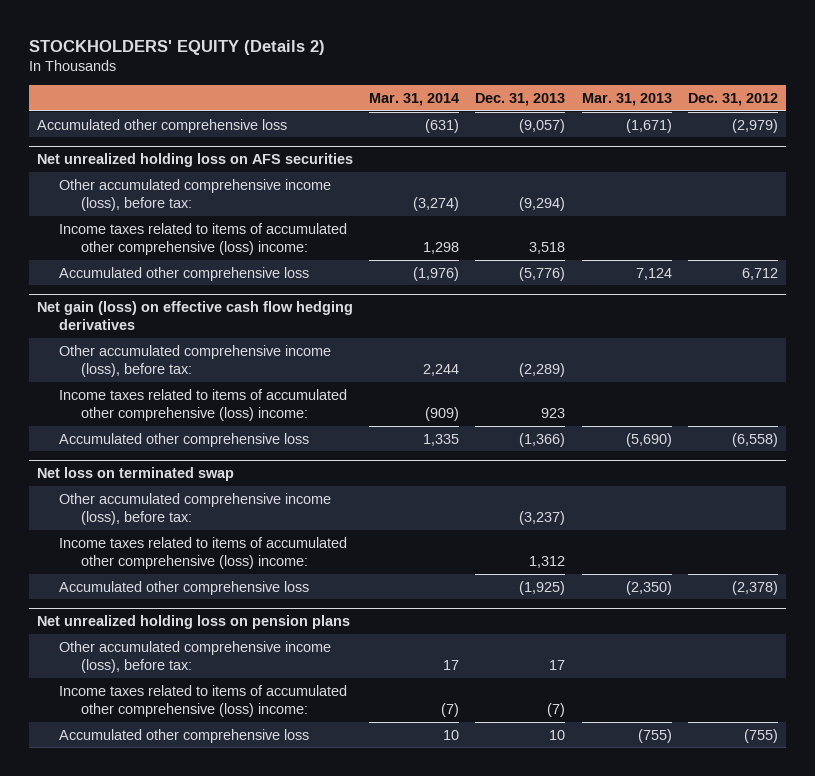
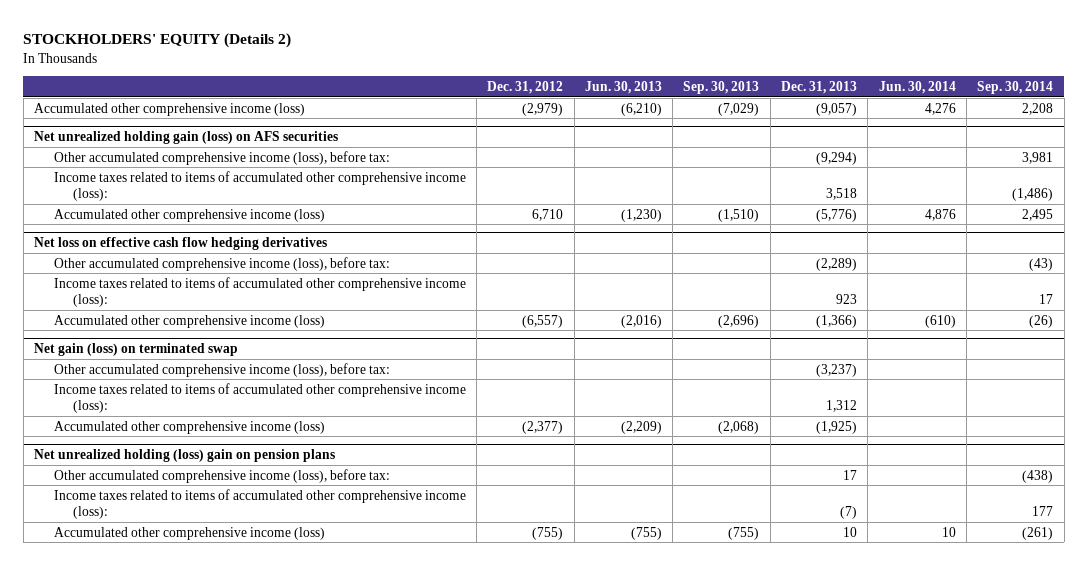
[369,92,460,106] Mar. 31, 2014 -> none
[581,92,672,106] Mar. 31, 2013 -> none
none -> [584,80,662,94] Jun. 30, 2013
none -> [683,80,760,94] Sep. 30, 2013
none -> [878,80,956,94] Jun. 30, 2014
none -> [977,80,1054,94] Sep. 30, 2014
[37,118,288,133] Accumulated other comprehensive loss -> [34,102,306,116] Accumulated other comprehensive income (loss)
[37,152,354,167] Net unrealized holding loss on AFS securities -> [34,130,339,144] Net unrealized holding gain (loss) on AFS securities
[59,222,348,256] Income taxes related to items of accumulated other comprehensive (loss) income: -> [53,170,466,201] Income taxes related to items of accumulated other comprehensive income (loss):
[59,266,310,281] Accumulated other comprehensive loss -> [53,208,325,222] Accumulated other comprehensive income (loss)
[741,267,778,280] 6,712 -> [532,208,564,221] 6,710
[37,300,354,331] Net gain (loss) on effective cash flow hedging derivatives -> [34,236,328,250] Net loss on effective cash flow hedging derivatives
[59,388,348,422] Income taxes related to items of accumulated other comprehensive (loss) income: -> [53,276,466,307] Income taxes related to items of accumulated other comprehensive income (loss):
[59,432,310,447] Accumulated other comprehensive loss -> [53,314,325,328] Accumulated other comprehensive income (loss)
[731,432,778,447] (6,558) -> [522,314,564,328] (6,557)
[37,466,235,481] Net loss on terminated swap -> [34,342,239,356] Net gain (loss) on terminated swap
[59,536,348,570] Income taxes related to items of accumulated other comprehensive (loss) income: -> [53,382,466,413] Income taxes related to items of accumulated other comprehensive income (loss):
[59,580,310,595] Accumulated other comprehensive loss -> [53,420,325,434] Accumulated other comprehensive income (loss)
[731,580,778,595] (2,378) -> [522,420,564,434] (2,377)
[37,614,351,629] Net unrealized holding loss on pension plans -> [34,448,336,462] Net unrealized holding (loss) gain on pension plans
[59,684,348,718] Income taxes related to items of accumulated other comprehensive (loss) income: -> [53,488,466,519] Income taxes related to items of accumulated other comprehensive income (loss):
[59,728,310,743] Accumulated other comprehensive loss -> [53,526,325,540] Accumulated other comprehensive income (loss)

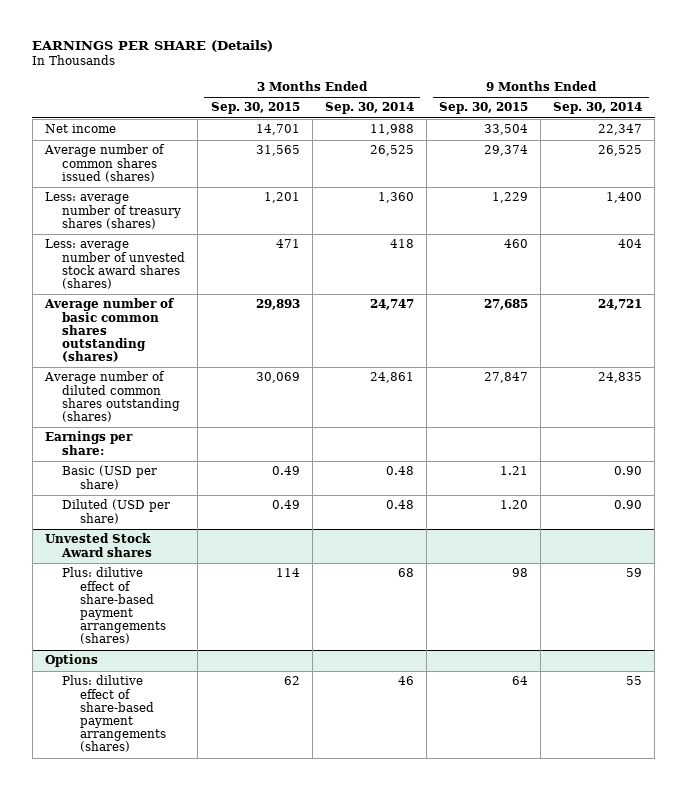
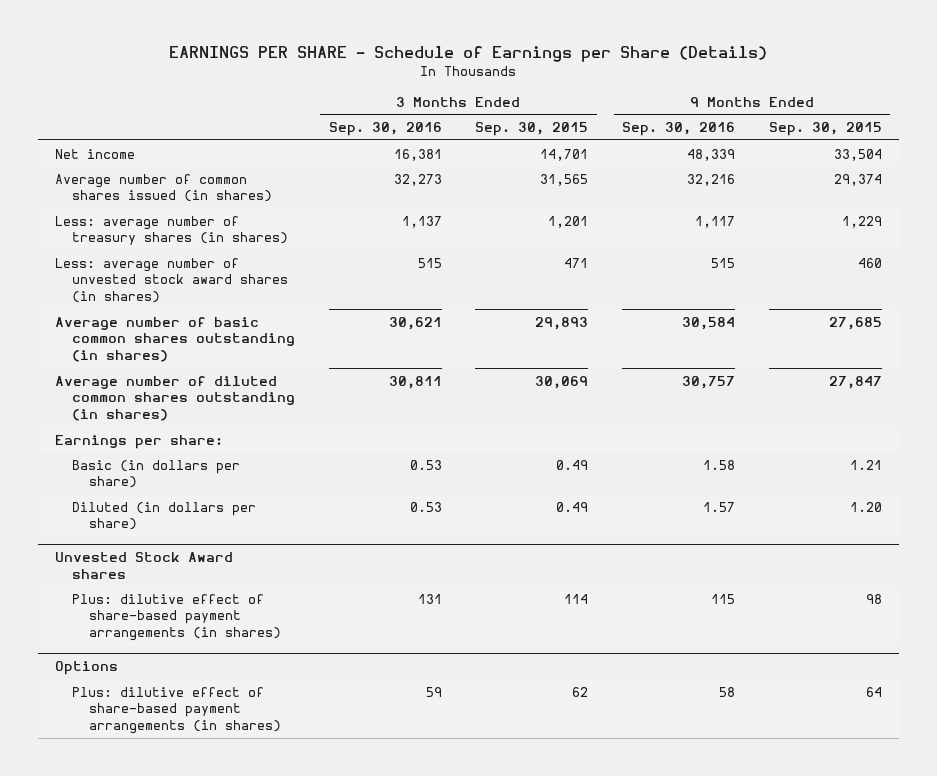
[32,39,274,52] EARNINGS PER SHARE (Details) -> [169,46,768,63] EARNINGS PER SHARE - Schedule of Earnings per Share (Details)
[324,102,414,115] Sep. 30, 2014 -> none
[553,102,643,115] Sep. 30, 2014 -> none
none -> [328,122,442,137] Sep. 30, 2016
none -> [622,122,736,137] Sep. 30, 2016
[43,144,165,182] Average number of common shares issued (shares) -> [54,173,272,203] Average number of common shares issued (in shares)
[44,192,182,229] Less: average number of treasury shares (shares) -> [54,215,288,246] Less: average number of treasury shares (in shares)
[44,239,186,290] Less: average number of unvested stock award shares (shares) -> [54,257,288,304] Less: average number of unvested stock award shares (in shares)
[43,298,174,363] Average number of basic common shares outstanding (shares) -> [54,316,295,363] Average number of basic common shares outstanding (in shares)
[43,371,181,423] Average number of diluted common shares outstanding (shares) -> [54,375,295,422] Average number of diluted common shares outstanding (in shares)
[62,465,158,490] Basic (USD per share) -> [71,459,240,489] Basic (in dollars per share)
[62,499,171,524] Diluted (USD per share) -> [71,501,256,531] Diluted (in dollars per share)
[62,567,166,645] Plus: dilutive effect of share-based payment arrangements (shares) -> [71,593,281,642] Plus: dilutive effect of share-based payment arrangements (in shares)
[62,675,166,753] Plus: dilutive effect of share-based payment arrangements (shares) -> [71,686,281,735] Plus: dilutive effect of share-based payment arrangements (in shares)

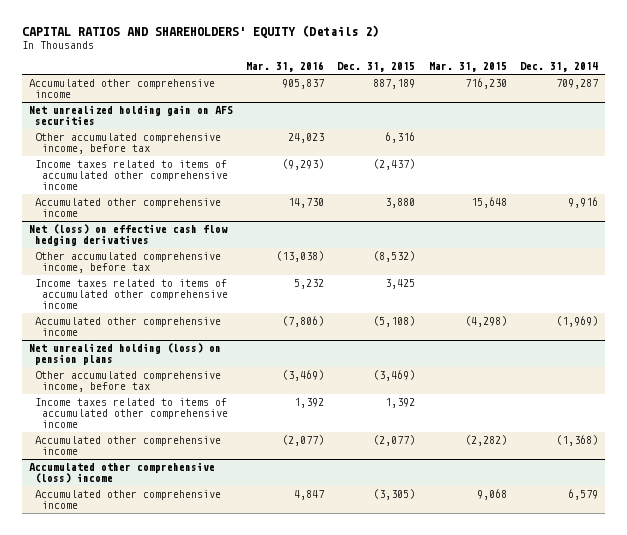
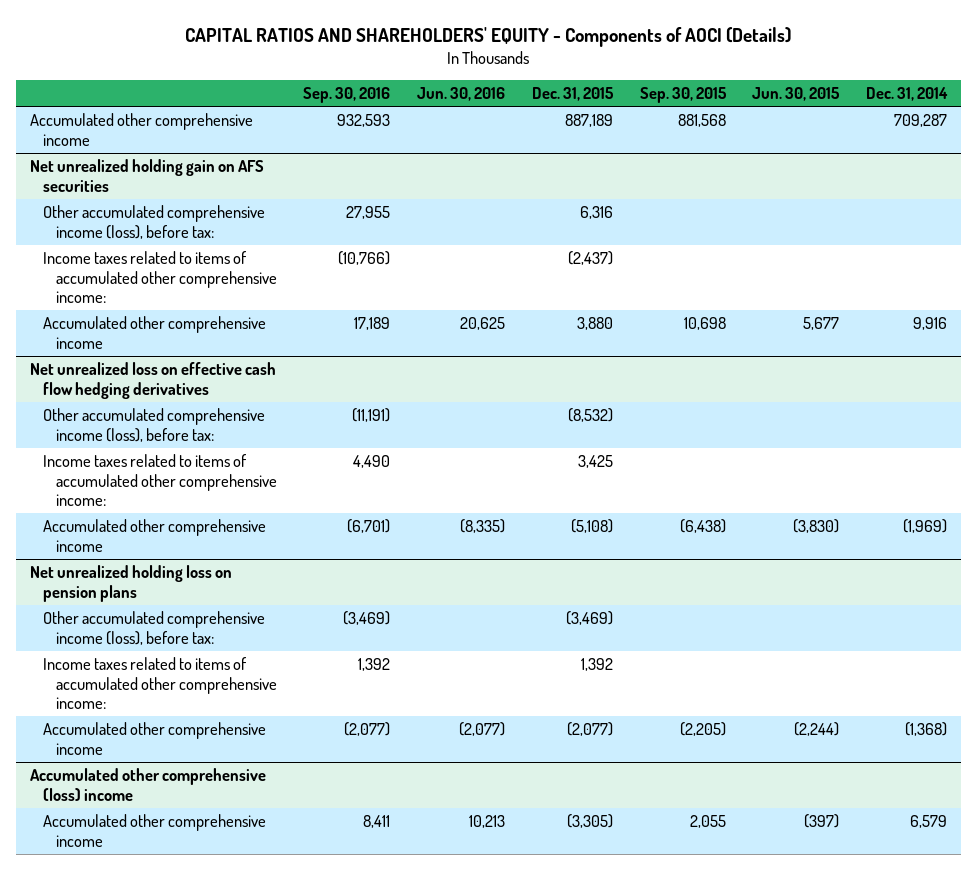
[22,25,380,39] CAPITAL RATIOS AND SHAREHOLDERS' EQUITY (Details 2) -> [185,26,792,47] CAPITAL RATIOS AND SHAREHOLDERS' EQUITY - Components of AOCI (Details)
[246,61,325,73] Mar. 31, 2016 -> none
[428,62,507,73] Mar. 31, 2015 -> none
none -> [303,87,391,104] Sep. 30, 2016
none -> [417,87,506,102] Jun. 30, 2016
none -> [639,87,727,104] Sep. 30, 2015
none -> [752,87,841,102] Jun. 30, 2015
[35,133,222,155] Other accumulated comprehensive income, before tax -> [42,204,265,239] Other accumulated comprehensive income (loss), before tax:
[35,160,228,191] Income taxes related to items of accumulated other comprehensive income -> [42,250,277,304] Income taxes related to items of accumulated other comprehensive income:
[28,224,228,247] Net (loss) on effective cash flow hedging derivatives -> [29,361,276,399] Net unrealized loss on effective cash flow hedging derivatives
[35,252,222,274] Other accumulated comprehensive income, before tax -> [42,407,265,442] Other accumulated comprehensive income (loss), before tax:
[35,279,228,310] Income taxes related to items of accumulated other comprehensive income -> [42,453,277,507] Income taxes related to items of accumulated other comprehensive income:
[28,343,221,366] Net unrealized holding (loss) on pension plans -> [29,564,232,602] Net unrealized holding loss on pension plans
[35,371,222,393] Other accumulated comprehensive income, before tax -> [42,610,265,645] Other accumulated comprehensive income (loss), before tax:
[35,398,228,429] Income taxes related to items of accumulated other comprehensive income -> [42,656,277,710] Income taxes related to items of accumulated other comprehensive income:

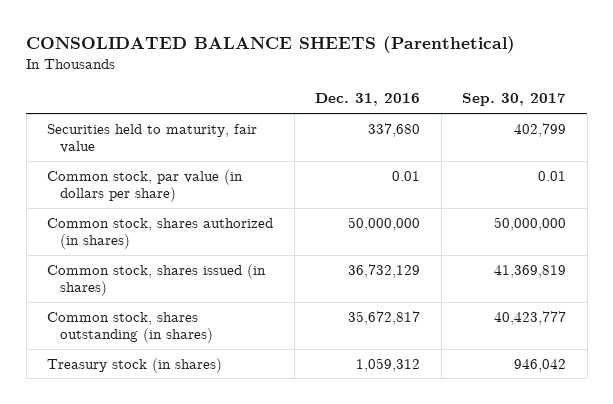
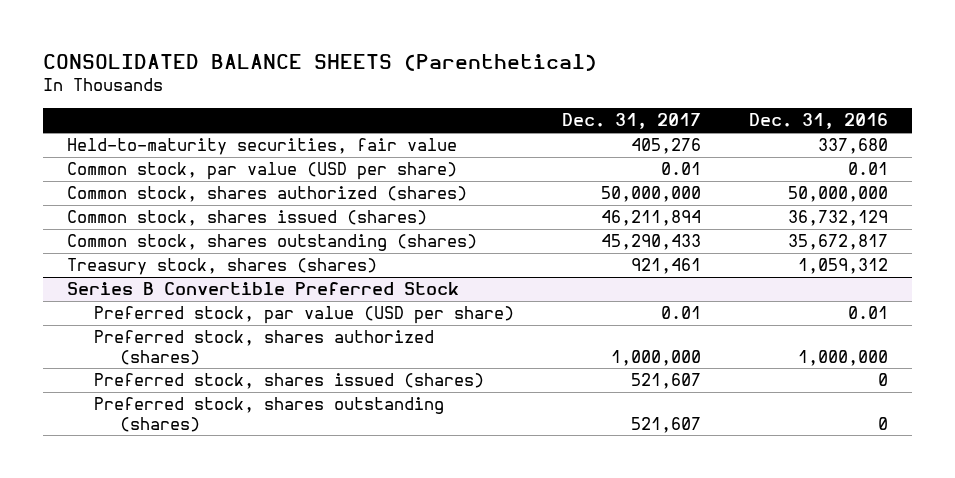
[462,93,567,107] Sep. 30, 2017 -> none
none -> [561,113,701,130] Dec. 31, 2017
[47,123,258,154] Securities held to maturity, fair value -> [67,138,458,156] Held-to-maturity securities, fair value
[47,169,244,203] Common stock, par value (in dollars per share) -> [67,162,458,181] Common stock, par value (USD per share)
[47,217,274,250] Common stock, shares authorized (in shares) -> [67,186,468,203] Common stock, shares authorized (shares)
[47,263,267,297] Common stock, shares issued (in shares) -> [67,210,428,227] Common stock, shares issued (shares)
[47,311,214,344] Common stock, shares outstanding (in shares) -> [67,234,478,252] Common stock, shares outstanding (shares)
[47,357,223,373] Treasury stock (in shares) -> [67,258,378,276] Treasury stock, shares (shares)
none -> [67,282,460,296] Series B Convertible Preferred Stock
none -> [93,306,514,325] Preferred stock, par value (USD per share)
none -> [93,330,434,365] Preferred stock, shares authorized (shares)
none -> [93,373,484,390] Preferred stock, shares issued (shares)
none -> [93,397,444,432] Preferred stock, shares outstanding (shares)

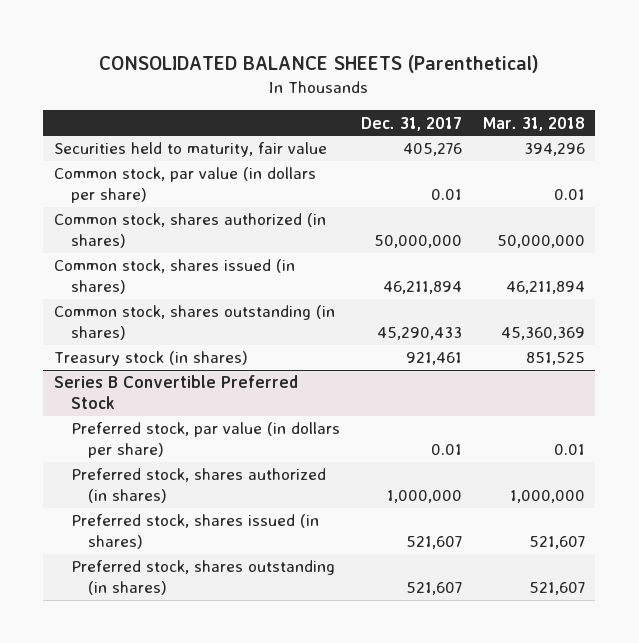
[748,113,888,130] Dec. 31, 2016 -> none
none -> [482,116,585,131] Mar. 31, 2018
[67,138,458,156] Held-to-maturity securities, fair value -> [53,142,327,158] Securities held to maturity, fair value
[67,162,458,181] Common stock, par value (USD per share) -> [53,167,316,204] Common stock, par value (in dollars per share)
[67,186,468,203] Common stock, shares authorized (shares) -> [53,213,326,249] Common stock, shares authorized (in shares)
[67,210,428,227] Common stock, shares issued (shares) -> [53,259,295,295] Common stock, shares issued (in shares)
[67,234,478,252] Common stock, shares outstanding (shares) -> [53,305,335,341] Common stock, shares outstanding (in shares)
[67,258,378,276] Treasury stock, shares (shares) -> [53,351,248,367] Treasury stock (in shares)
[93,306,514,325] Preferred stock, par value (USD per share) -> [71,422,341,459] Preferred stock, par value (in dollars per share)
[93,330,434,365] Preferred stock, shares authorized (shares) -> [71,468,327,504] Preferred stock, shares authorized (in shares)
[93,373,484,390] Preferred stock, shares issued (shares) -> [71,514,320,550] Preferred stock, shares issued (in shares)
[93,397,444,432] Preferred stock, shares outstanding (shares) -> [71,560,336,596] Preferred stock, shares outstanding (in shares)

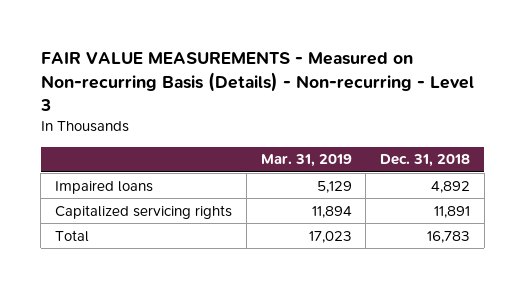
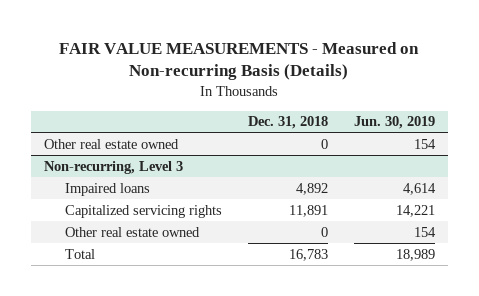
[39,51,474,112] FAIR VALUE MEASUREMENTS - Measured on Non-recurring Basis (Details) - Non-recurring - Level 3 -> [59,41,420,81] FAIR VALUE MEASUREMENTS - Measured on Non-recurring Basis (Details)
[260,154,352,168] Mar. 31, 2019 -> none
none -> [353,116,435,130] Jun. 30, 2019
none -> [43,138,179,149] Other real estate owned
none -> [43,160,183,174] Non-recurring, Level 3
none -> [65,226,201,237] Other real estate owned

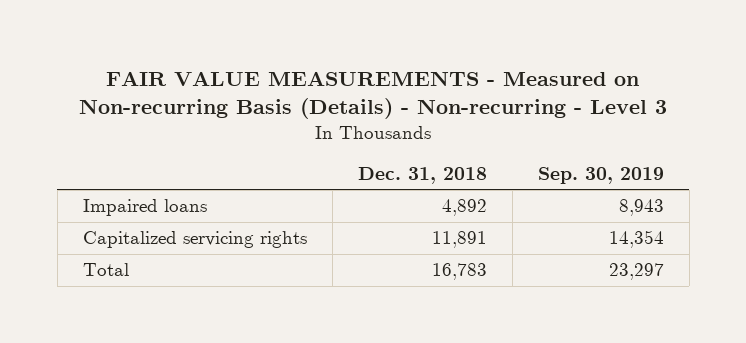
[59,41,420,81] FAIR VALUE MEASUREMENTS - Measured on Non-recurring Basis (Details) -> [79,70,668,120] FAIR VALUE MEASUREMENTS - Measured on Non-recurring Basis (Details) - Non-recurring - Level 3
[353,116,435,130] Jun. 30, 2019 -> none
none -> [537,166,664,184] Sep. 30, 2019
[43,138,179,149] Other real estate owned -> none
[43,160,183,174] Non-recurring, Level 3 -> none
[65,226,201,237] Other real estate owned -> none

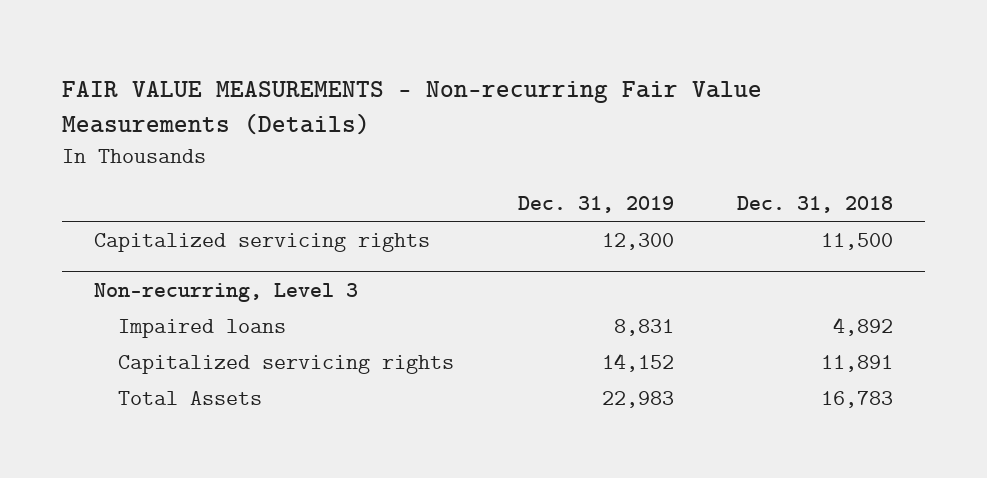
[79,70,668,120] FAIR VALUE MEASUREMENTS - Measured on Non-recurring Basis (Details) - Non-recurring - Level 3 -> [61,81,762,136] FAIR VALUE MEASUREMENTS - Non-recurring Fair Value Measurements (Details)
[537,166,664,184] Sep. 30, 2019 -> none
none -> [517,196,674,214] Dec. 31, 2019
none -> [93,232,430,252] Capitalized servicing rights
none -> [93,282,358,302] Non-recurring, Level 3
[82,263,129,277] Total -> [118,390,263,405] Total Assets

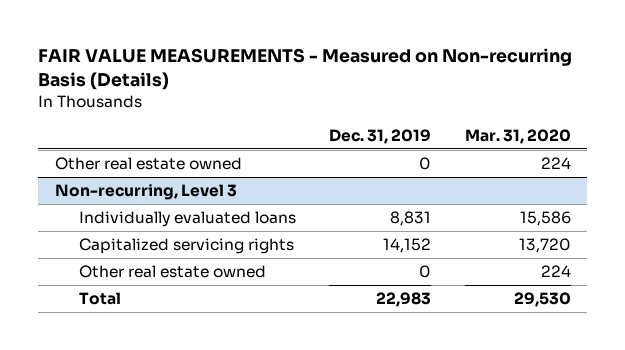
[61,81,762,136] FAIR VALUE MEASUREMENTS - Non-recurring Fair Value Measurements (Details) -> [38,47,573,90] FAIR VALUE MEASUREMENTS - Measured on Non-recurring Basis (Details)
[736,196,893,214] Dec. 31, 2018 -> none
none -> [464,129,571,145] Mar. 31, 2020
[93,232,430,252] Capitalized servicing rights -> none
none -> [54,157,242,171] Other real estate owned
[118,318,287,338] Impaired loans -> [78,211,296,228] Individually evaluated loans
none -> [78,265,266,279] Other real estate owned
[118,390,263,405] Total Assets -> [78,292,121,306] Total

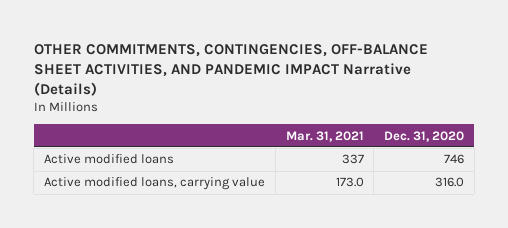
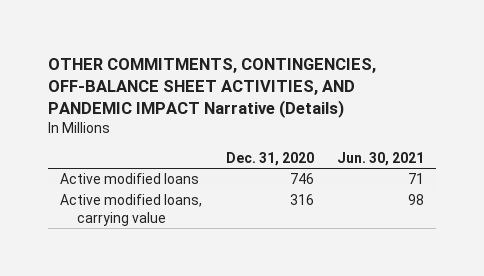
[285,130,364,142] Mar. 31, 2021 -> none
none -> [337,151,425,166] Jun. 30, 2021
[435,177,465,188] 316.0 -> [289,194,314,206] 316

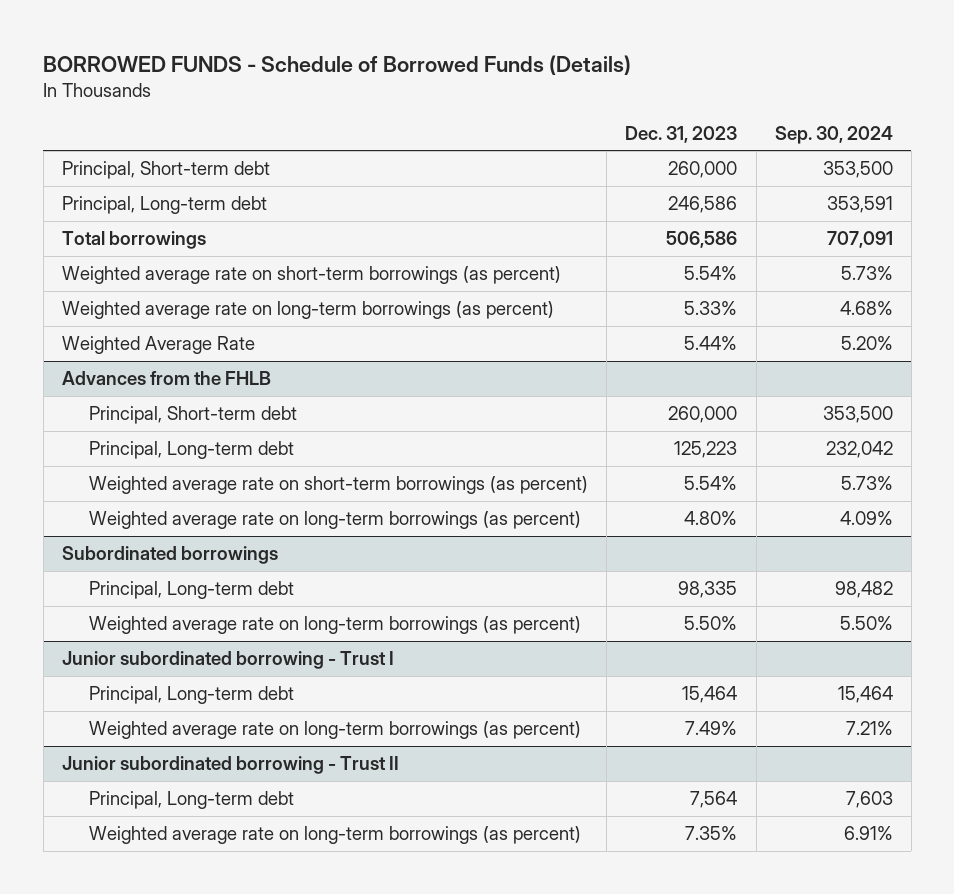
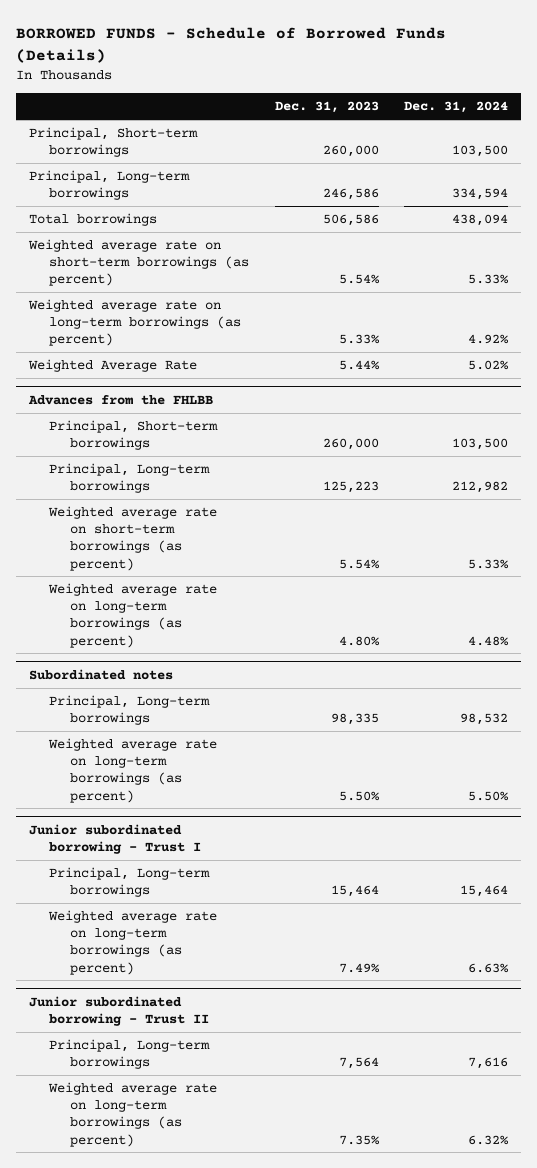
[774,125,893,144] Sep. 30, 2024 -> none
none -> [404,101,509,114] Dec. 31, 2024
[61,161,270,180] Principal, Short-term debt -> [28,127,198,158] Principal, Short-term borrowings
[61,196,267,215] Principal, Long-term debt -> [28,170,190,201] Principal, Long-term borrowings
[61,371,271,386] Advances from the FHLB -> [27,394,213,405] Advances from the FHLBB
[89,406,298,425] Principal, Short-term debt -> [49,420,219,451] Principal, Short-term borrowings
[89,441,295,460] Principal, Long-term debt -> [49,463,211,494] Principal, Long-term borrowings
[61,546,278,565] Subordinated borrowings -> [28,668,173,680] Subordinated notes
[89,581,295,600] Principal, Long-term debt -> [49,695,211,726] Principal, Long-term borrowings
[89,686,295,705] Principal, Long-term debt -> [49,867,211,898] Principal, Long-term borrowings
[89,791,295,810] Principal, Long-term debt -> [49,1039,211,1070] Principal, Long-term borrowings

